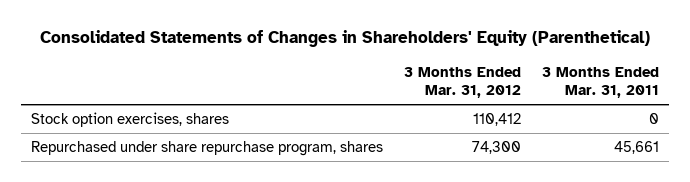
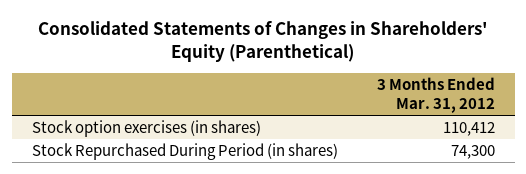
[541,66,659,99] 3 Months Ended Mar. 31, 2011 -> none
[31,111,230,127] Stock option exercises, shares -> [31,120,261,138] Stock option exercises (in shares)
[31,140,384,156] Repurchased under share repurchase program, shares -> [31,143,338,161] Stock Repurchased During Period (in shares)

